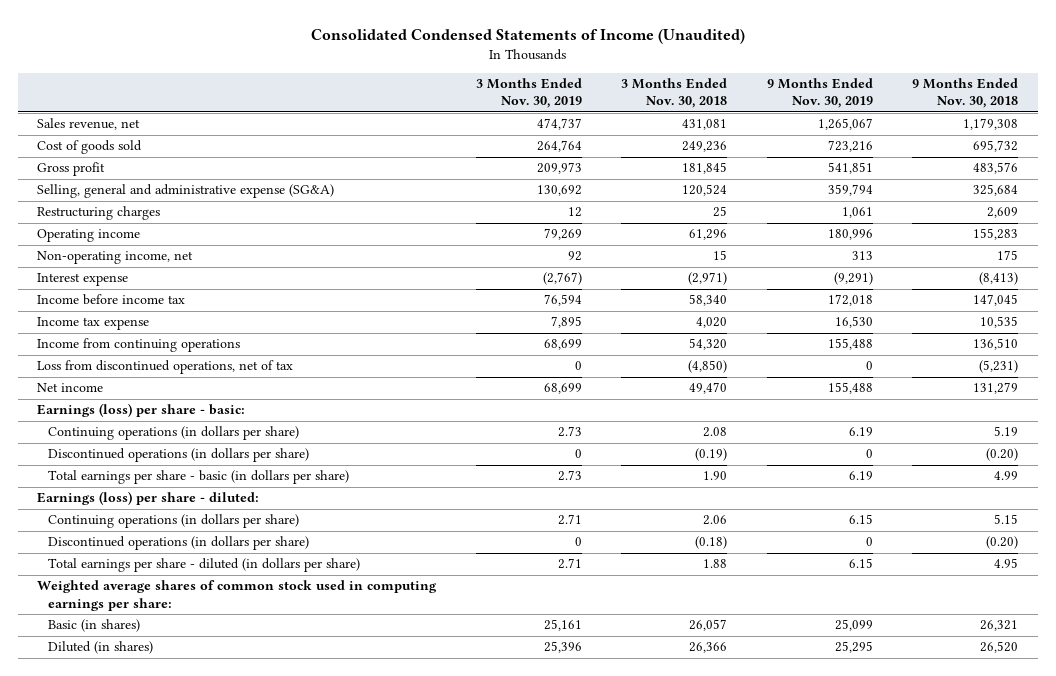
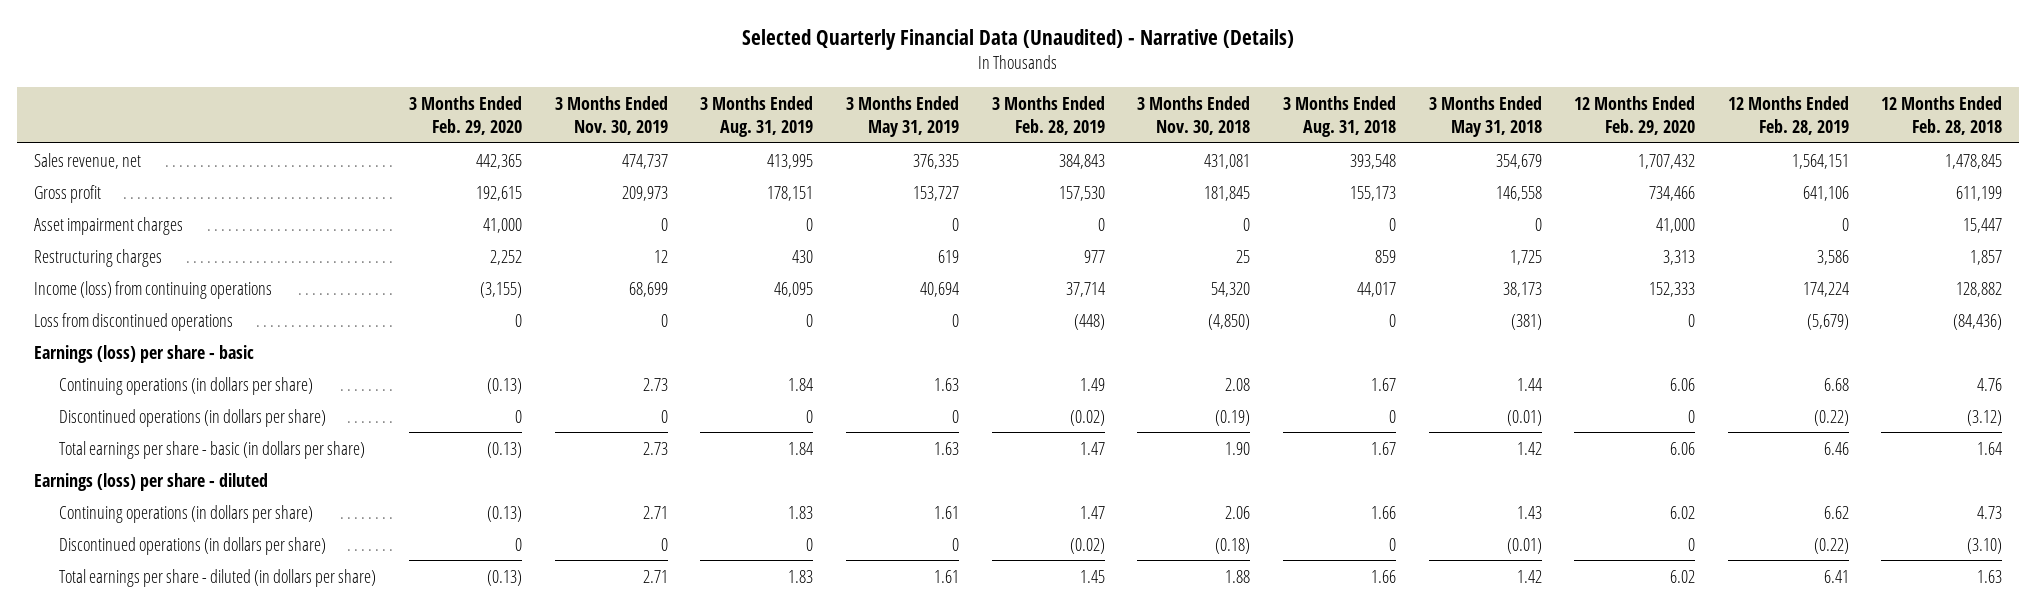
[310,28,745,44] Consolidated Condensed Statements of Income (Unaudited) -> [742,29,1295,51] Selected Quarterly Financial Data (Unaudited) - Narrative (Details)
[766,78,873,109] 9 Months Ended Nov. 30, 2019 -> none
[912,78,1019,109] 9 Months Ended Nov. 30, 2018 -> none
none -> [408,95,522,135] 3 Months Ended Feb. 29, 2020
none -> [700,95,814,137] 3 Months Ended Aug. 31, 2019
none -> [845,95,959,137] 3 Months Ended May 31, 2019
none -> [991,95,1105,135] 3 Months Ended Feb. 28, 2019
none -> [1282,95,1396,137] 3 Months Ended Aug. 31, 2018
none -> [1428,95,1542,137] 3 Months Ended May 31, 2018
none -> [1574,95,1696,135] 12 Months Ended Feb. 29, 2020
none -> [1727,95,1849,135] 12 Months Ended Feb. 28, 2019
none -> [1881,95,2003,135] 12 Months Ended Feb. 28, 2018
[37,140,143,155] Cost of goods sold -> none
[37,184,335,199] Selling, general and administrative expense (SG&A) -> none
none -> [33,216,183,235] Asset impairment charges
[37,229,141,243] Operating income -> none
[37,251,194,265] Non-operating income, net -> none
[37,273,129,287] Interest expense -> none
[37,294,186,306] Income before income tax -> none
[37,317,150,331] Income tax expense -> none
[37,383,104,393] Net income -> none
[37,338,241,353] Income from continuing operations -> [33,280,272,299] Income (loss) from continuing operations
[37,360,294,375] Loss from discontinued operations, net of tax -> [33,312,233,331] Loss from discontinued operations
[37,403,246,418] Earnings (loss) per share - basic: -> [33,344,254,363] Earnings (loss) per share - basic
[37,491,260,506] Earnings (loss) per share - diluted: -> [33,472,268,491] Earnings (loss) per share - diluted
[37,580,438,611] Weighted average shares of common stock used in computing earnings per share: -> none
[48,619,141,633] Basic (in shares) -> none
[48,641,154,655] Diluted (in shares) -> none

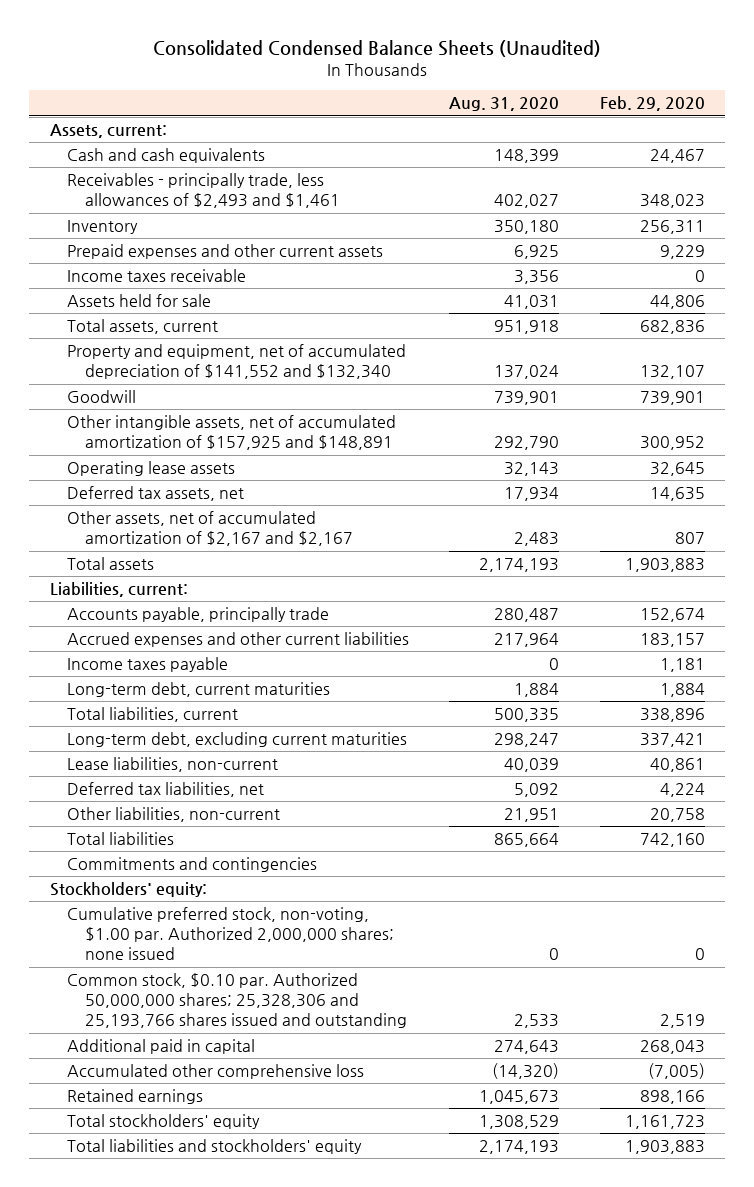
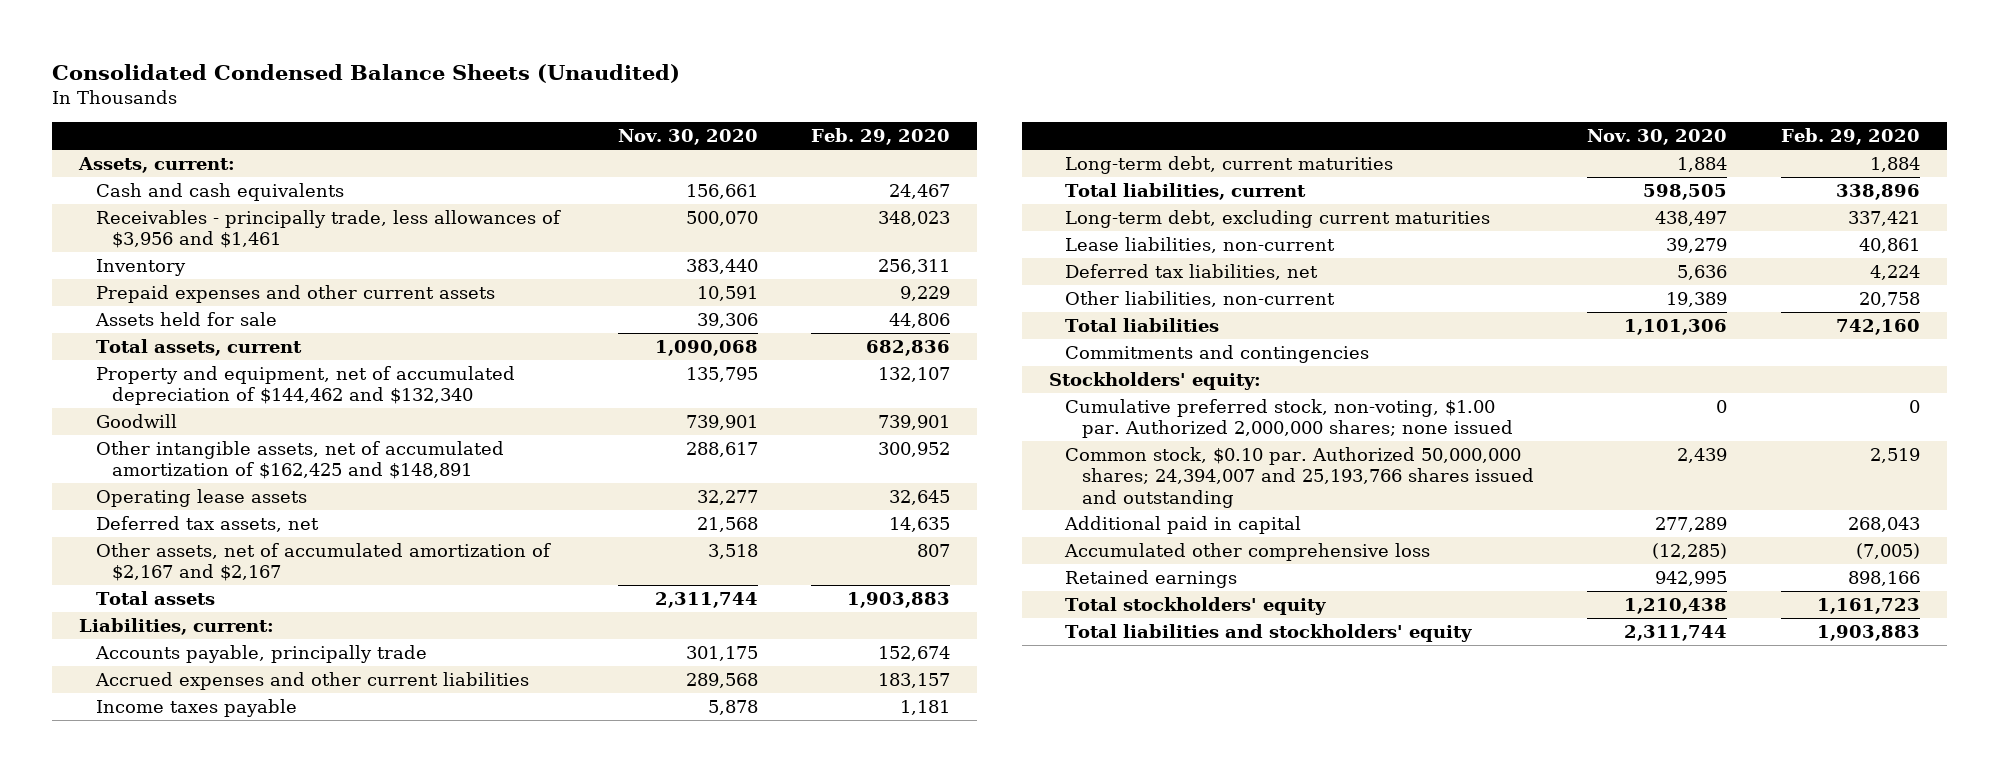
[449,97,560,112] Aug. 31, 2020 -> none
none -> [617,129,758,146] Nov. 30, 2020
[67,173,340,209] Receivables - principally trade, less allowances of $2,493 and $1,461 -> [95,210,561,249] Receivables - principally trade, less allowances of $3,956 and $1,461
[67,269,247,283] Income taxes receivable -> none
[67,344,407,380] Property and equipment, net of accumulated depreciation of $141,552 and $132,340 -> [95,366,515,406] Property and equipment, net of accumulated depreciation of $144,462 and $132,340
[67,415,397,451] Other intangible assets, net of accumulated amortization of $157,925 and $148,891 -> [95,441,504,480] Other intangible assets, net of accumulated amortization of $162,425 and $148,891
[67,973,407,1029] Common stock, $0.10 par. Authorized 50,000,000 shares; 25,328,306 and 25,193,766 shares issued and outstanding -> [1065,447,1534,508] Common stock, $0.10 par. Authorized 50,000,000 shares; 24,394,007 and 25,193,766 shares issued and outstanding

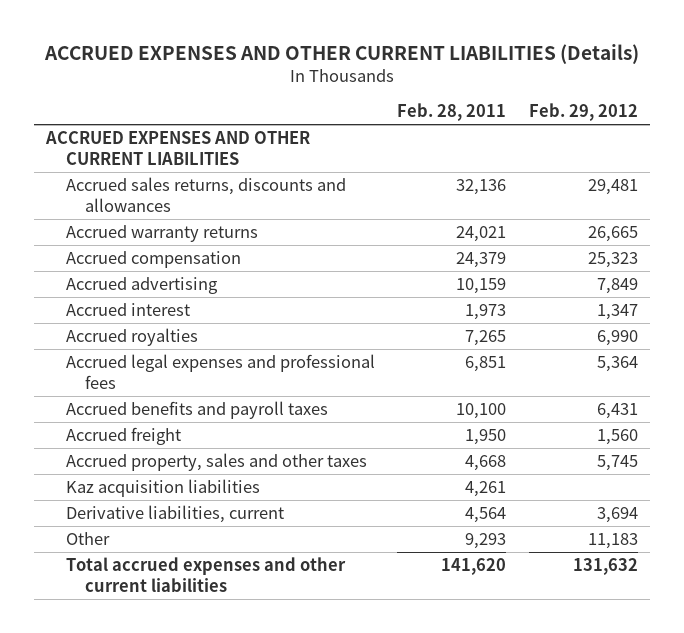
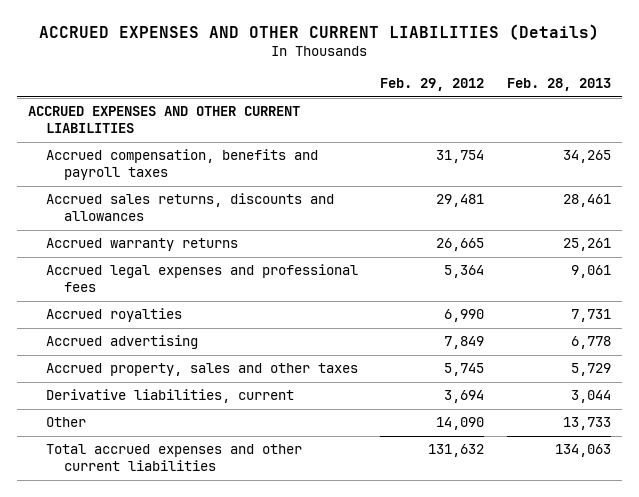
[397,103,507,122] Feb. 28, 2011 -> none
none -> [506,78,611,92] Feb. 28, 2013
none -> [46,149,319,181] Accrued compensation, benefits and payroll taxes
[65,251,241,269] Accrued compensation -> none
[65,303,190,317] Accrued interest -> none
[65,401,328,420] Accrued benefits and payroll taxes -> none
[65,427,181,446] Accrued freight -> none
[65,328,198,347] Accrued royalties -> [46,308,183,323] Accrued royalties
[65,277,218,295] Accrued advertising -> [46,335,199,350] Accrued advertising
[65,479,260,498] Kaz acquisition liabilities -> none
[588,533,639,550] 11,183 -> [436,417,485,431] 14,090

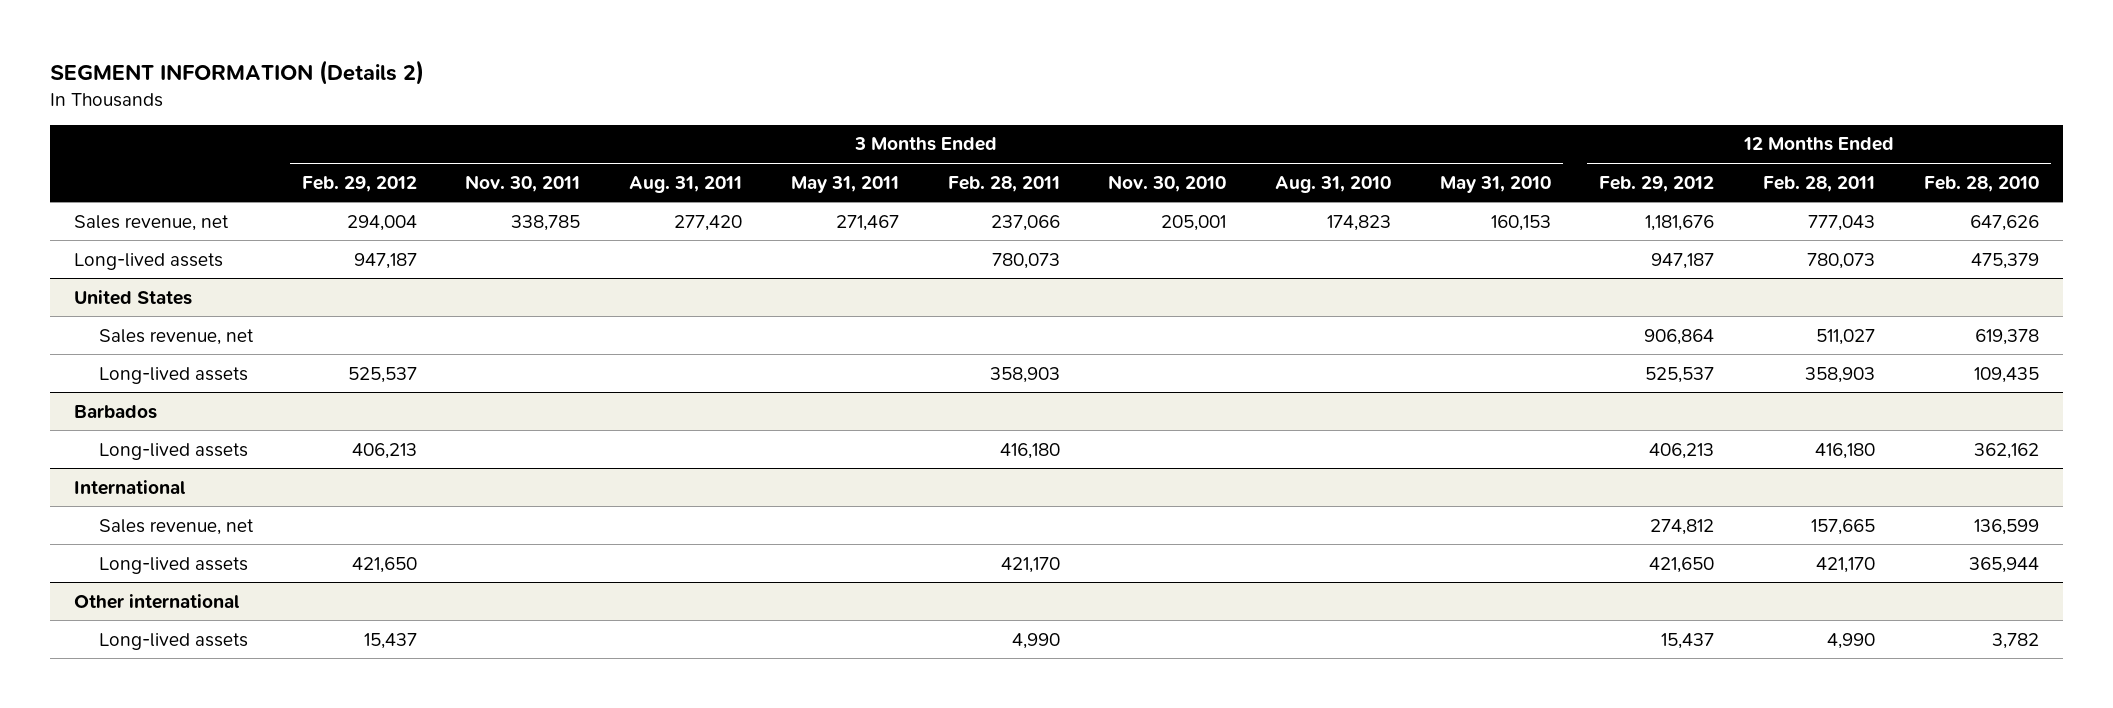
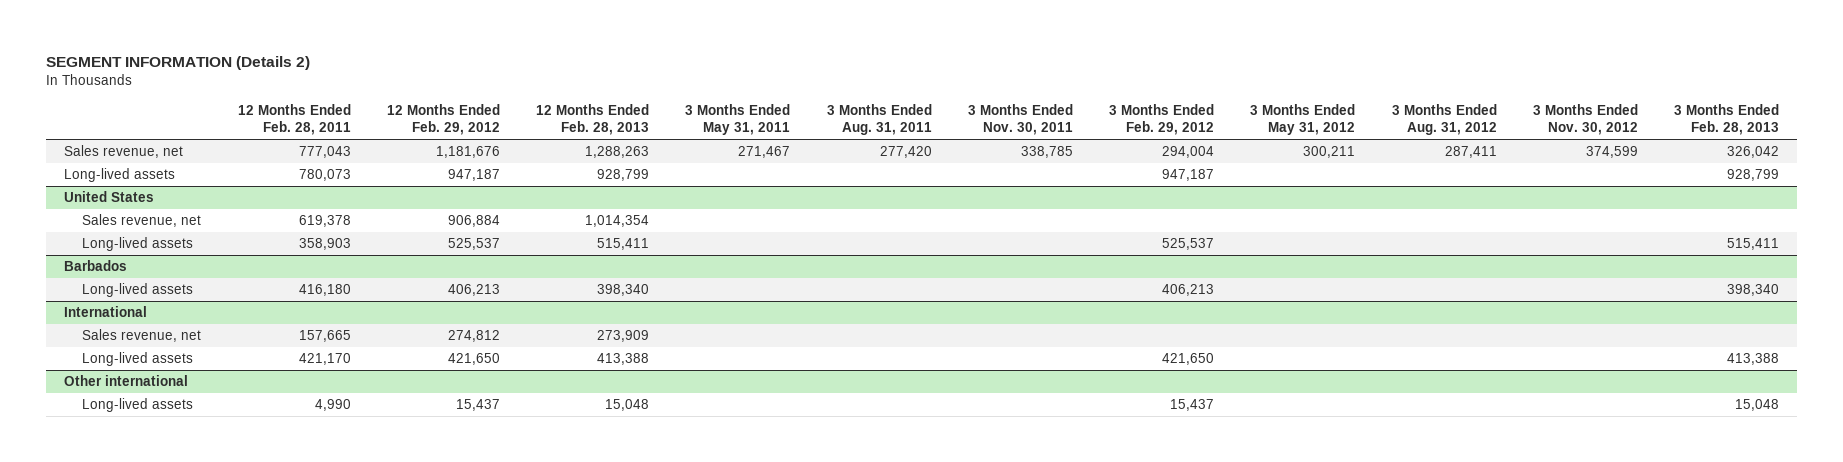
[947,175,1060,192] Feb. 28, 2011 -> none
[1108,174,1227,192] Nov. 30, 2010 -> none
[1274,175,1391,193] Aug. 31, 2010 -> none
[1439,175,1551,193] May 31, 2010 -> none
[1923,175,2039,192] Feb. 28, 2010 -> none
none -> [536,104,650,136] 12 Months Ended Feb. 28, 2013
none -> [1250,104,1356,136] 3 Months Ended May 31, 2012
none -> [1391,104,1497,136] 3 Months Ended Aug. 31, 2012
none -> [1532,104,1638,136] 3 Months Ended Nov. 30, 2012
none -> [1674,104,1780,136] 3 Months Ended Feb. 28, 2013
[1644,328,1715,345] 906,864 -> [447,215,500,228] 906,884
[1815,328,1875,345] 511,027 -> [298,215,351,228] 619,378

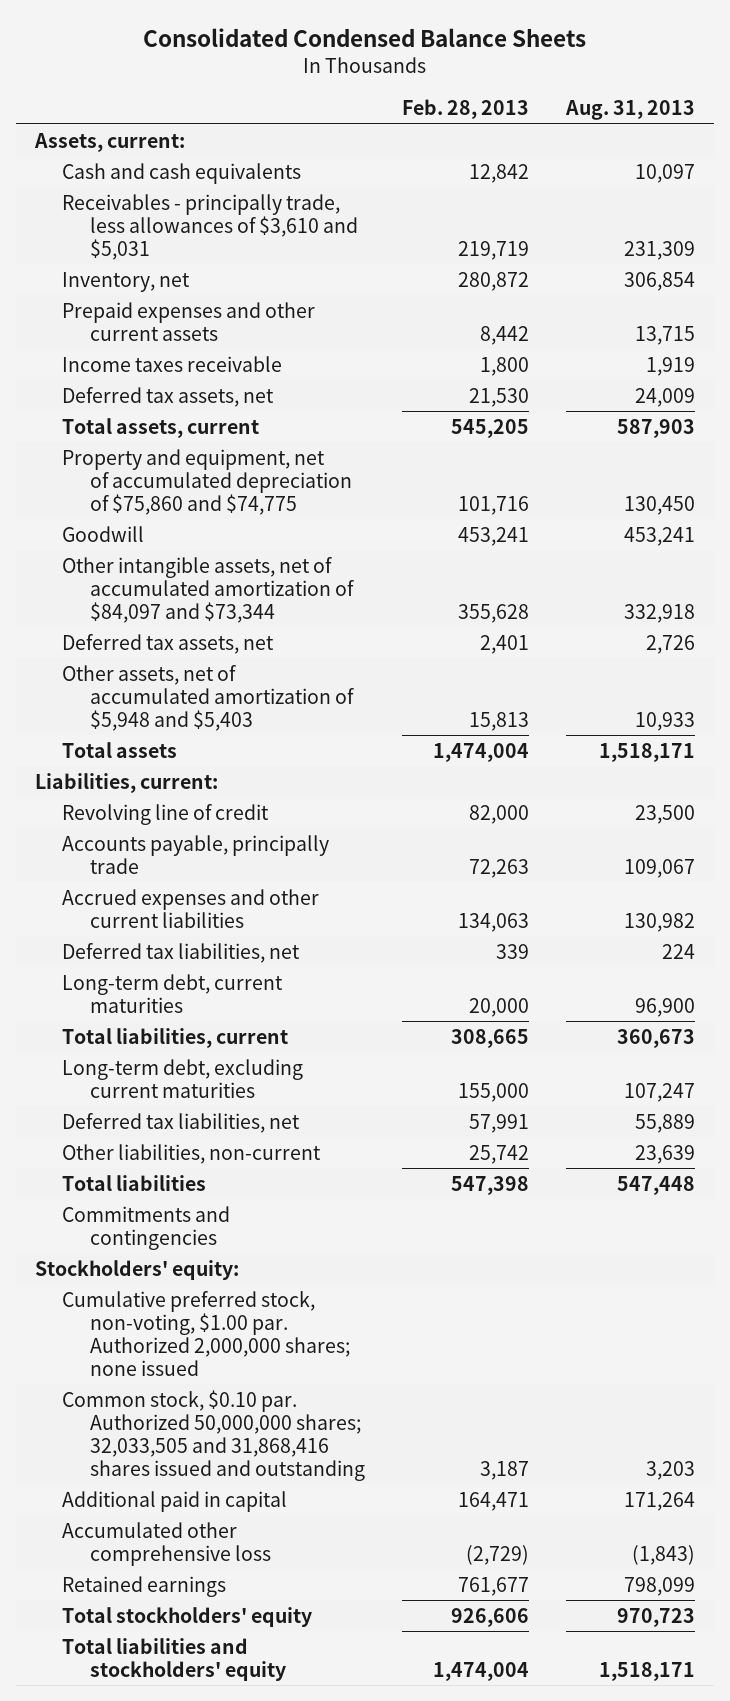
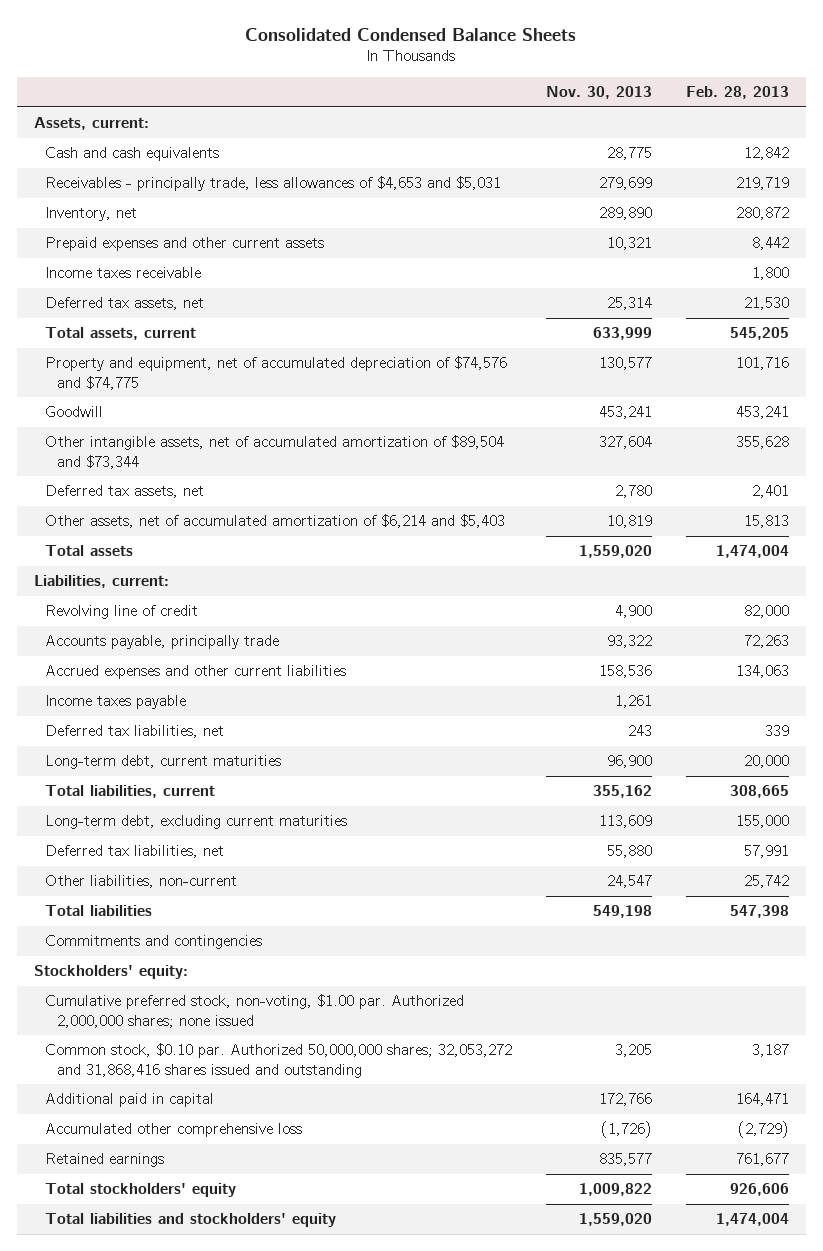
[565,100,696,121] Aug. 31, 2013 -> none
none -> [546,86,653,100] Nov. 30, 2013
[62,193,359,260] Receivables - principally trade, less allowances of $3,610 and $5,031 -> [45,176,502,192] Receivables - principally trade, less allowances of $4,653 and $5,031
[62,448,353,515] Property and equipment, net of accumulated depreciation of $75,860 and $74,775 -> [45,356,508,390] Property and equipment, net of accumulated depreciation of $74,576 and $74,775
[62,556,355,623] Other intangible assets, net of accumulated amortization of $84,097 and $73,344 -> [45,435,505,469] Other intangible assets, net of accumulated amortization of $89,504 and $73,344
[62,664,355,731] Other assets, net of accumulated amortization of $5,948 and $5,403 -> [45,514,506,529] Other assets, net of accumulated amortization of $6,214 and $5,403
none -> [45,695,187,710] Income taxes payable
[62,1389,366,1481] Common stock, $0.10 par. Authorized 50,000,000 shares; 32,033,505 and 31,868,416 shares issued and outstanding -> [45,1043,513,1078] Common stock, $0.10 par. Authorized 50,000,000 shares; 32,053,272 and 31,868,416 shares issued and outstanding

